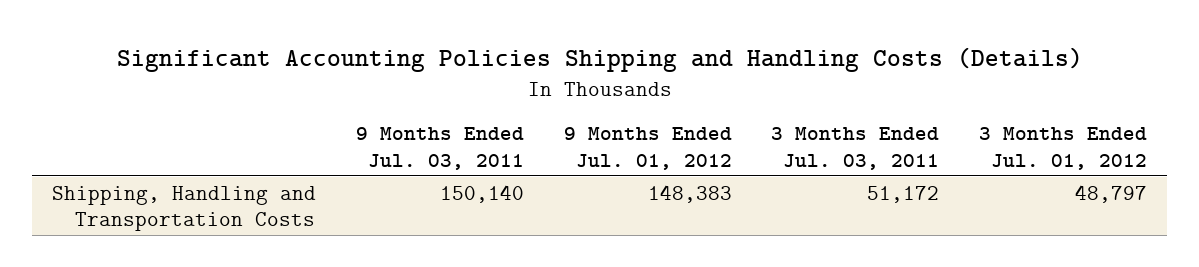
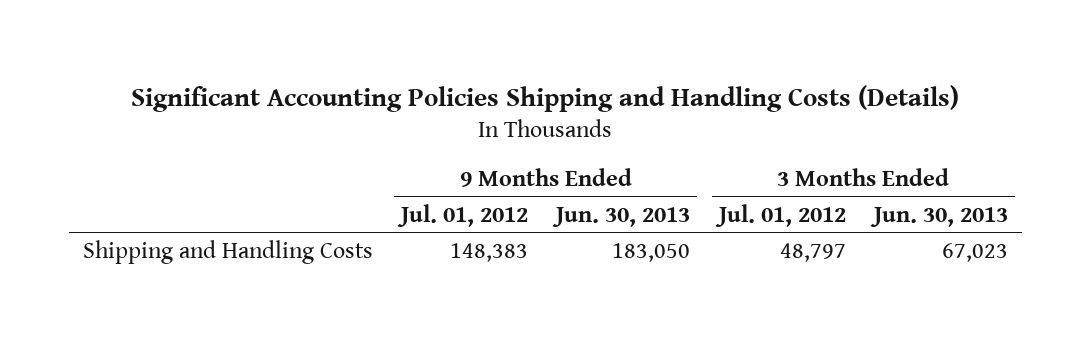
[355,127,524,170] 9 Months Ended Jul. 03, 2011 -> none
[771,127,940,170] 3 Months Ended Jul. 03, 2011 -> none
none -> [552,206,691,227] Jun. 30, 2013
none -> [869,206,1008,227] Jun. 30, 2013
[51,185,316,231] Shipping, Handling and Transportation Costs -> [83,240,374,265] Shipping and Handling Costs

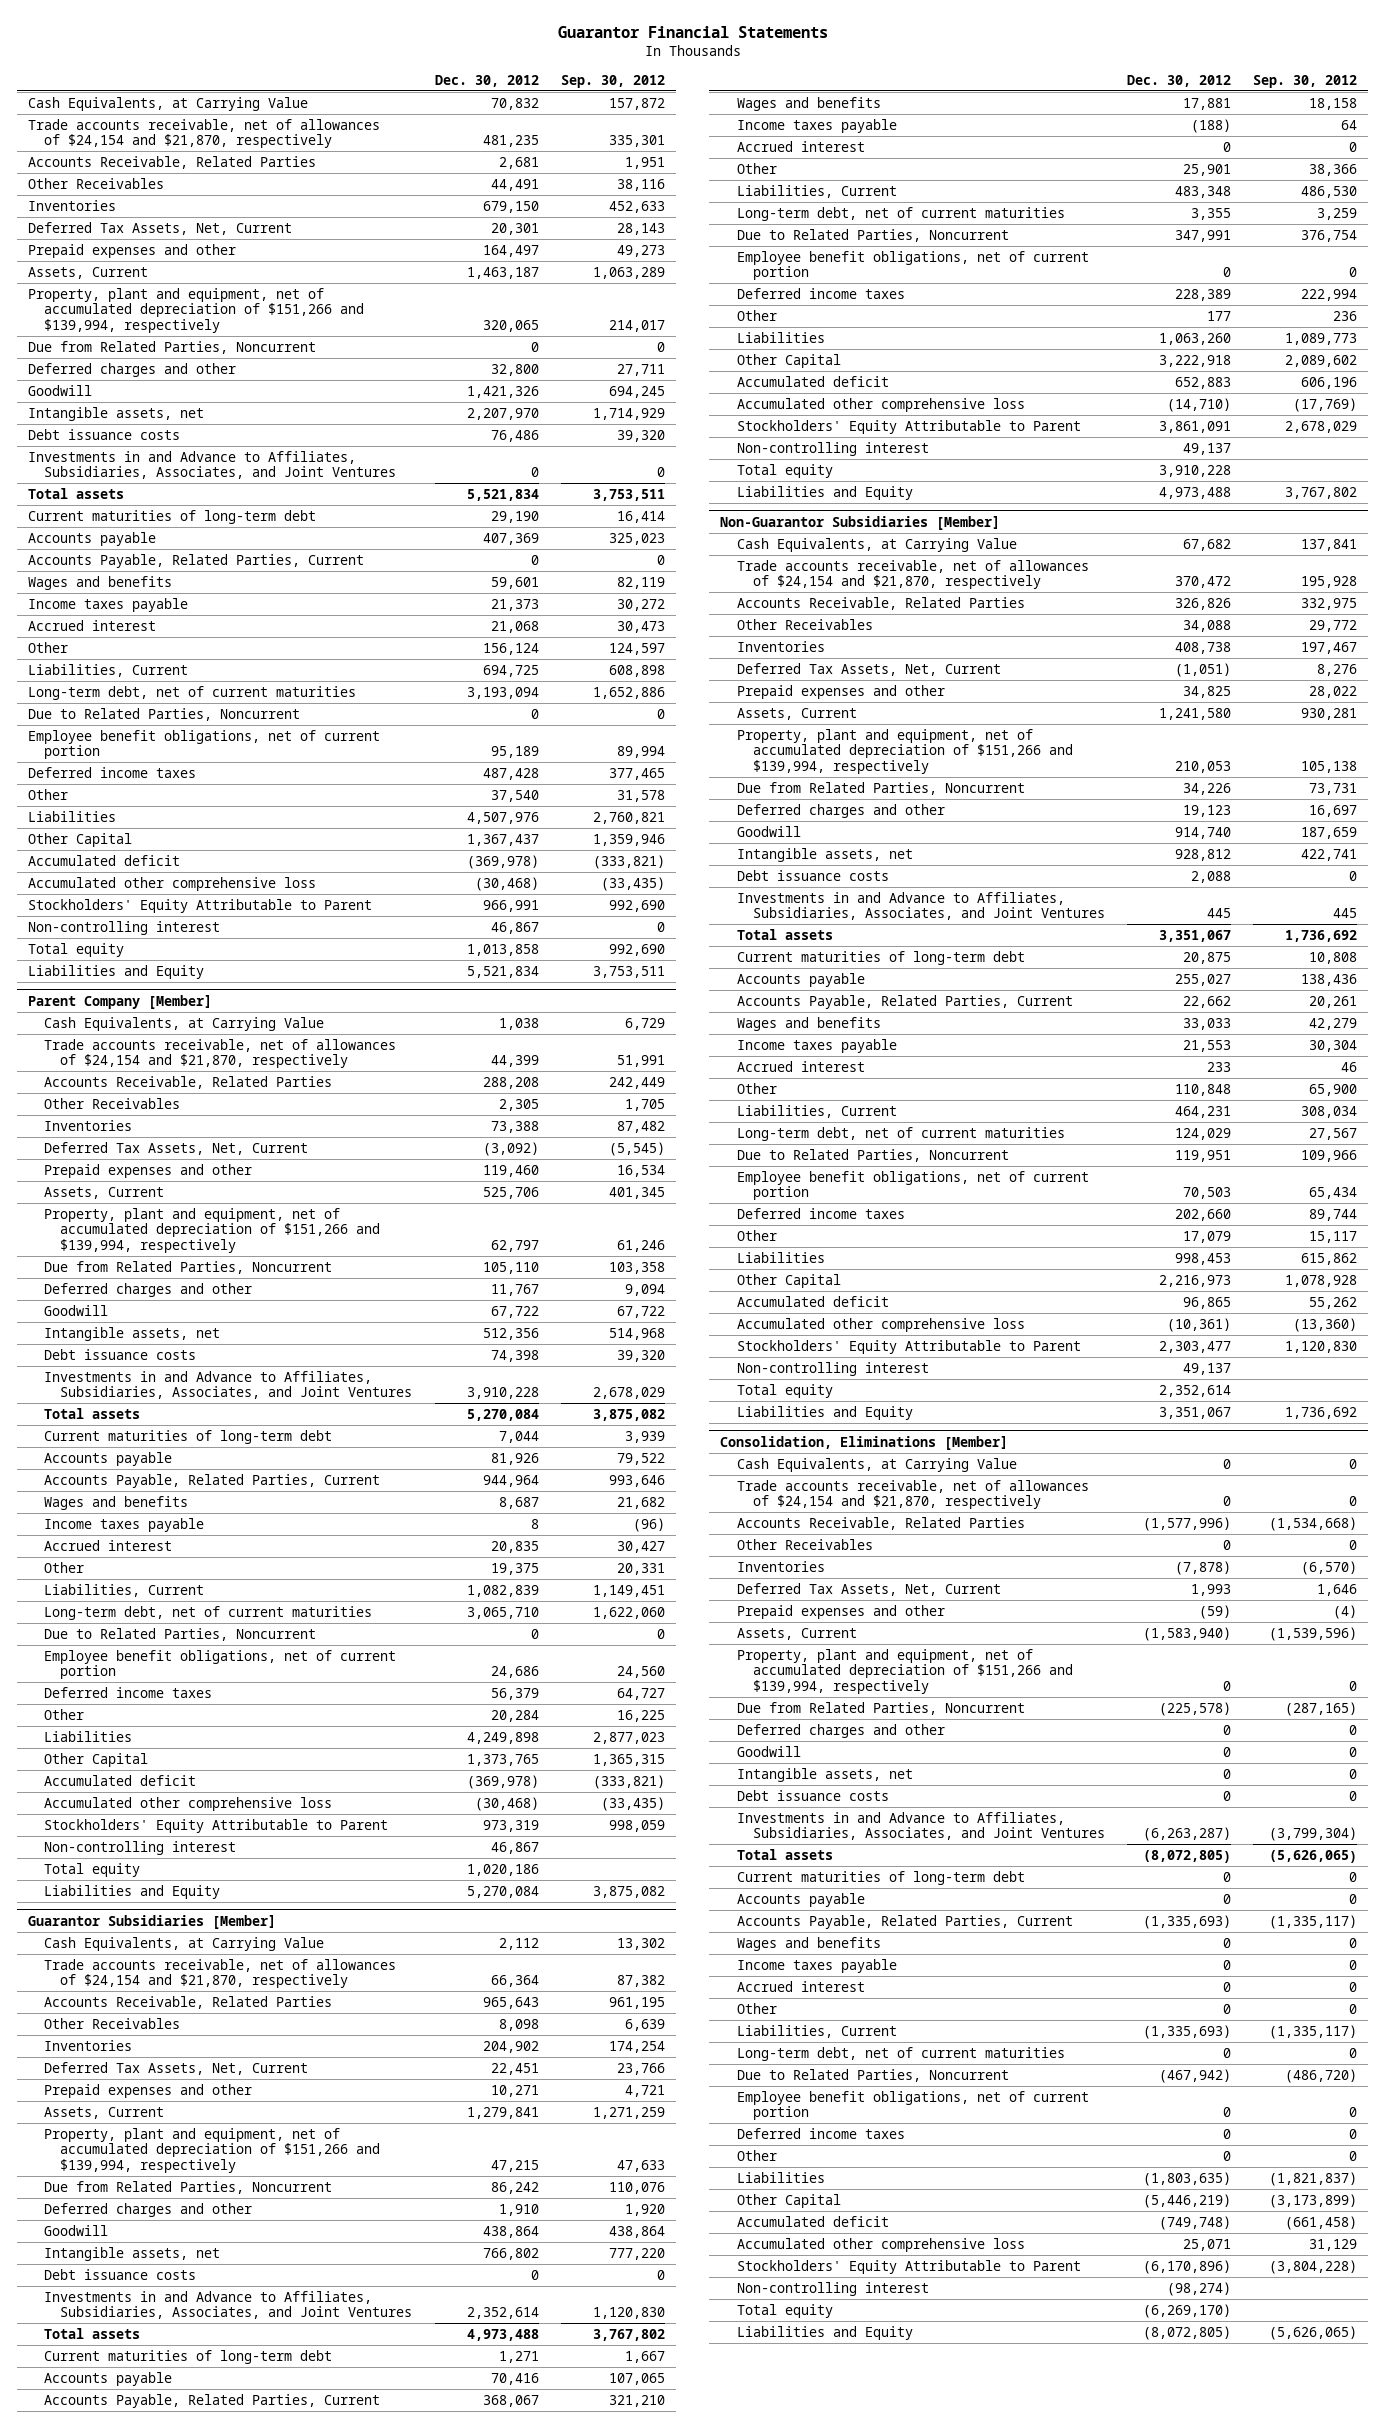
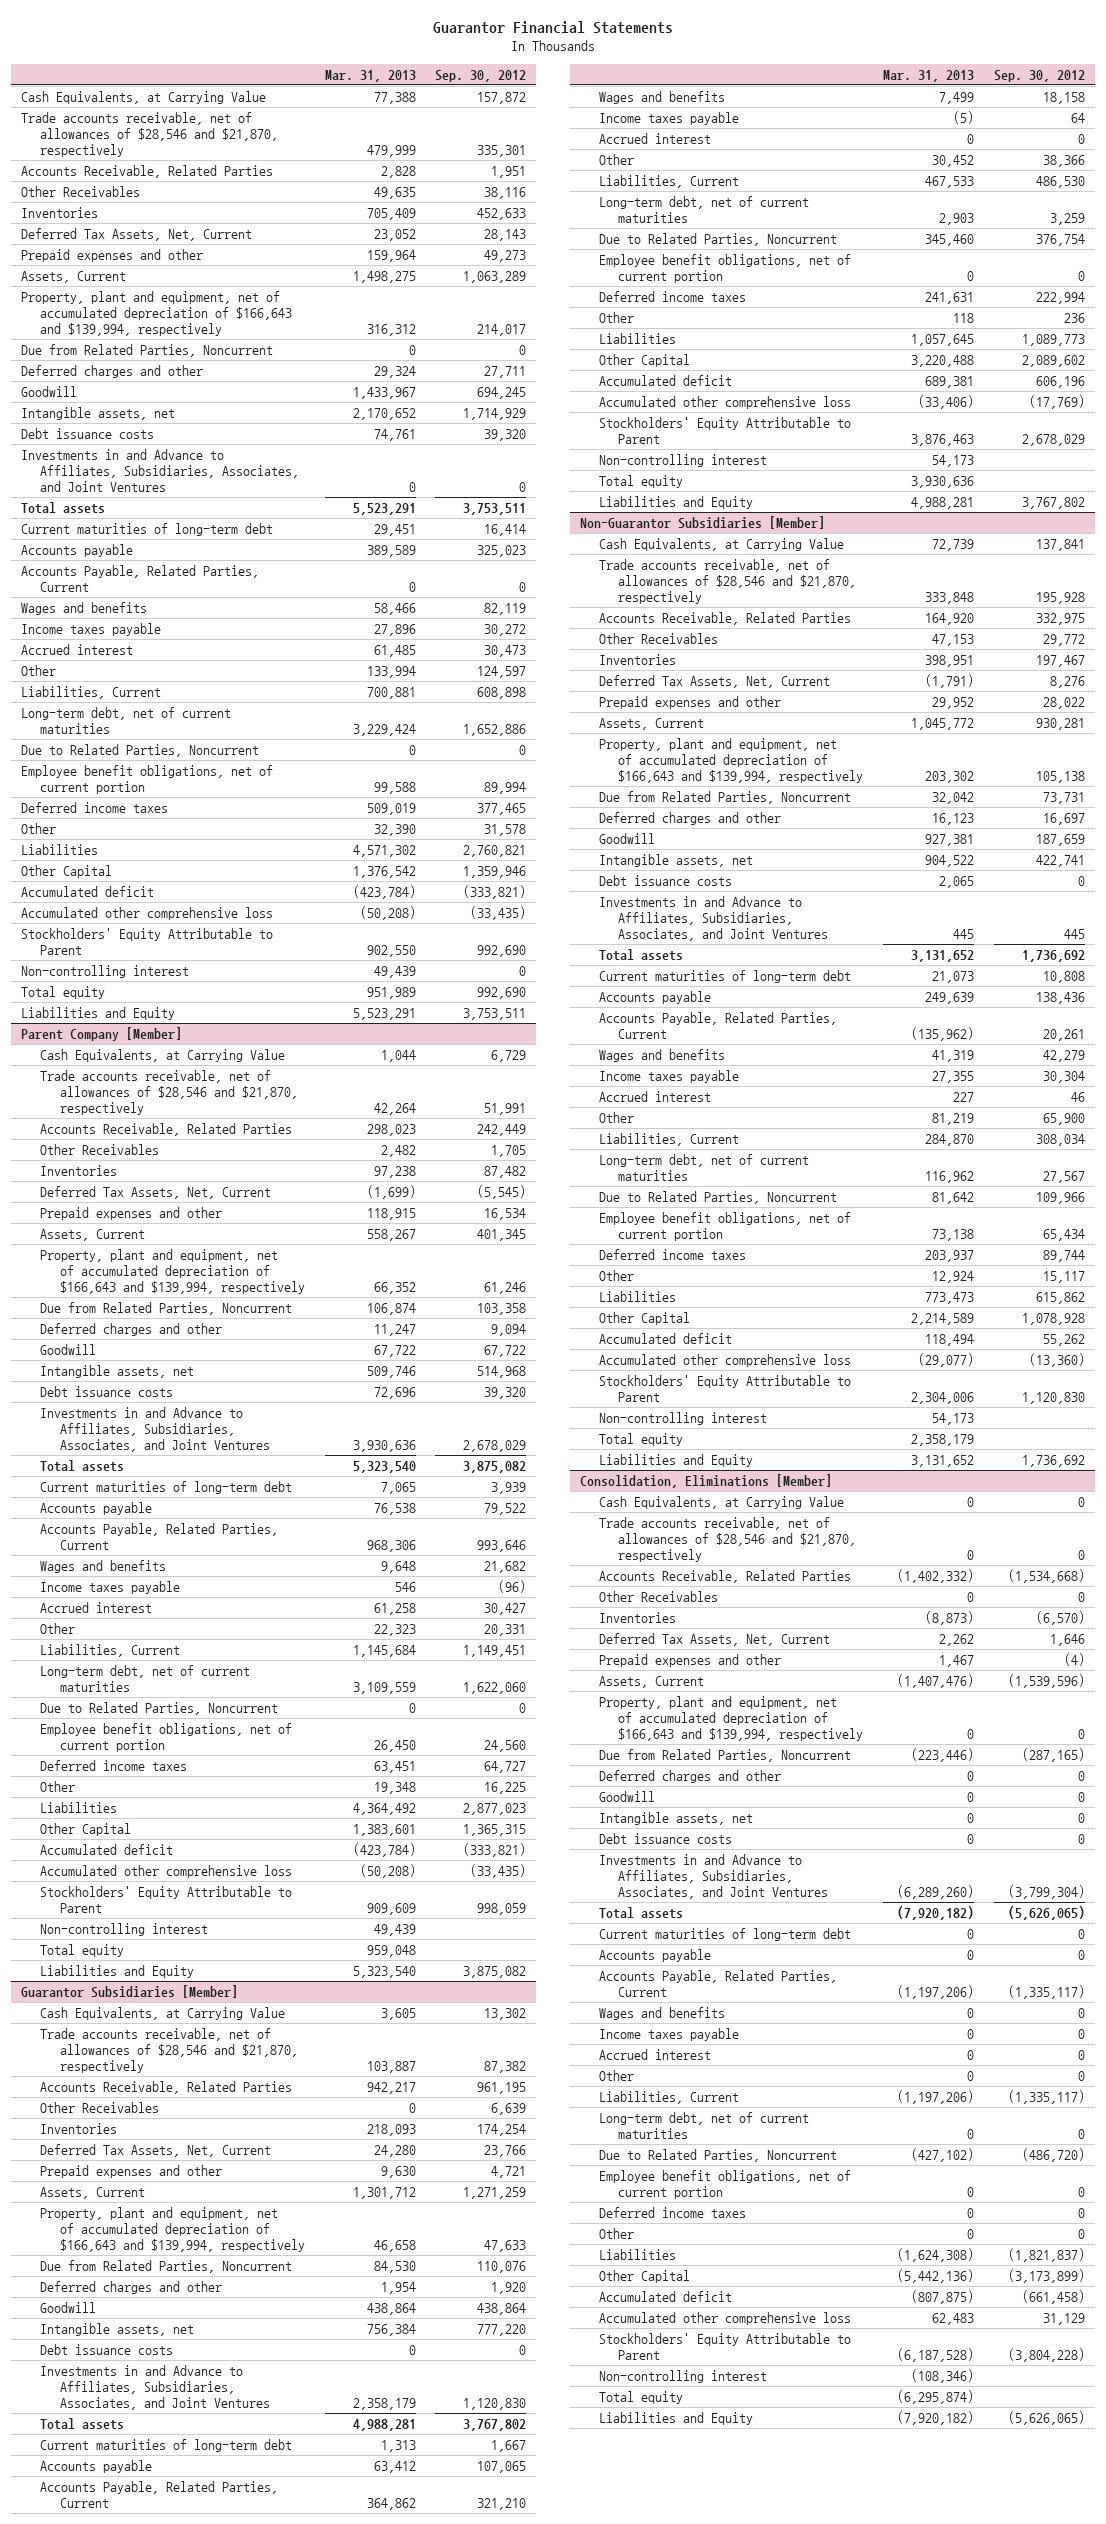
[434,74,539,87] Dec. 30, 2012 -> none
none -> [324,69,416,82] Mar. 31, 2013
[27,118,380,149] Trade accounts receivable, net of allowances of $24,154 and $21,870, respectively -> [21,111,279,157] Trade accounts receivable, net of allowances of $28,546 and $21,870, respectively
[27,287,365,334] Property, plant and equipment, net of accumulated depreciation of $151,266 and $139,994, respectively -> [21,290,293,336] Property, plant and equipment, net of accumulated depreciation of $166,643 and $139,994, respectively
[44,1038,397,1069] Trade accounts receivable, net of allowances of $24,154 and $21,870, respectively -> [40,1069,298,1115] Trade accounts receivable, net of allowances of $28,546 and $21,870, respectively
[44,1207,381,1254] Property, plant and equipment, net of accumulated depreciation of $151,266 and $139,994, respectively -> [40,1248,305,1294] Property, plant and equipment, net of accumulated depreciation of $166,643 and $139,994, respectively
[44,1958,397,1989] Trade accounts receivable, net of allowances of $24,154 and $21,870, respectively -> [40,2027,298,2073] Trade accounts receivable, net of allowances of $28,546 and $21,870, respectively
[44,2127,381,2174] Property, plant and equipment, net of accumulated depreciation of $151,266 and $139,994, respectively -> [40,2206,305,2252] Property, plant and equipment, net of accumulated depreciation of $166,643 and $139,994, respectively
[736,559,1089,590] Trade accounts receivable, net of allowances of $24,154 and $21,870, respectively -> [598,558,857,604] Trade accounts receivable, net of allowances of $28,546 and $21,870, respectively
[736,728,1074,775] Property, plant and equipment, net of accumulated depreciation of $151,266 and $139,994, respectively -> [598,737,864,783] Property, plant and equipment, net of accumulated depreciation of $166,643 and $139,994, respectively
[736,1479,1089,1510] Trade accounts receivable, net of allowances of $24,154 and $21,870, respectively -> [598,1516,857,1562] Trade accounts receivable, net of allowances of $28,546 and $21,870, respectively
[736,1648,1074,1695] Property, plant and equipment, net of accumulated depreciation of $151,266 and $139,994, respectively -> [598,1695,864,1741] Property, plant and equipment, net of accumulated depreciation of $166,643 and $139,994, respectively

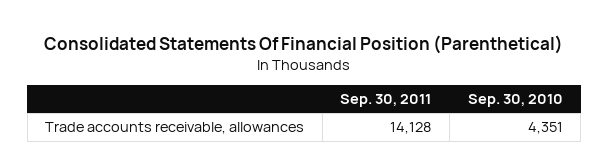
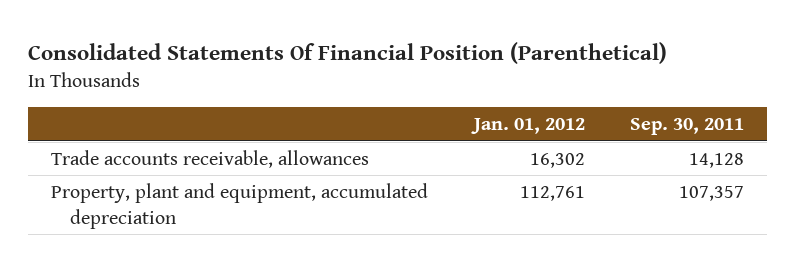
[467,94,563,108] Sep. 30, 2010 -> none
none -> [470,118,585,135] Jan. 01, 2012
none -> [51,182,429,229] Property, plant and equipment, accumulated depreciation

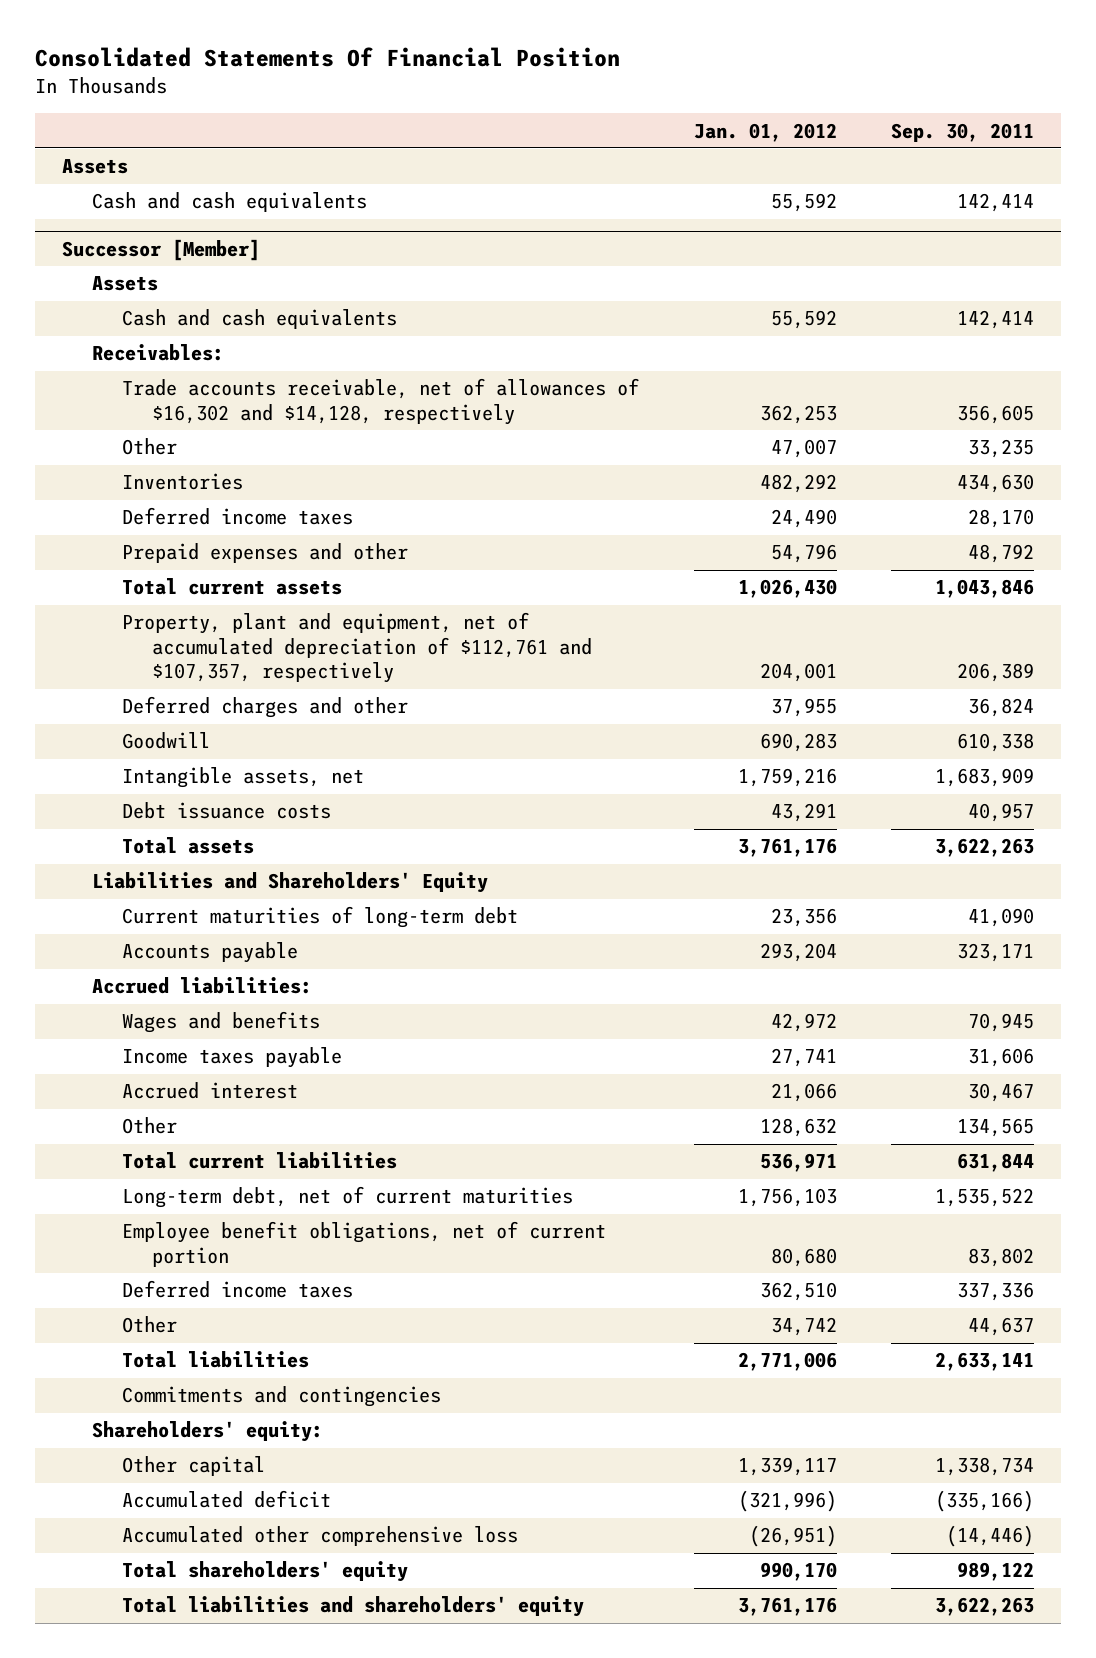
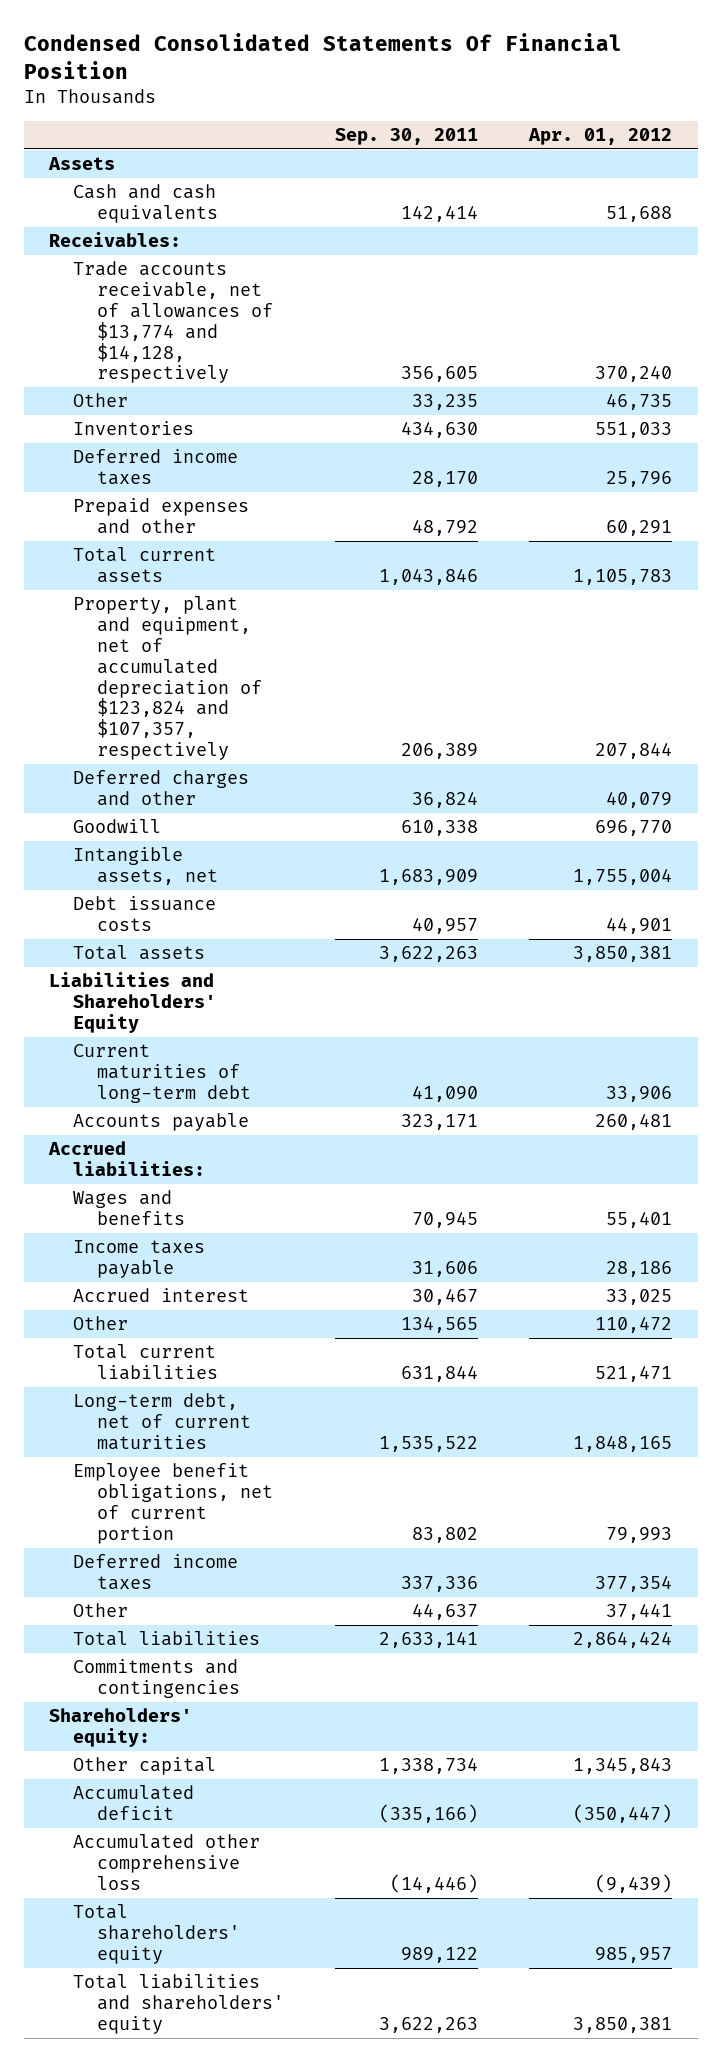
[35,47,621,68] Consolidated Statements Of Financial Position -> [23,33,622,79] Condensed Consolidated Statements Of Financial Position
[693,122,837,142] Jan. 01, 2012 -> none
none -> [528,127,673,145] Apr. 01, 2012
[62,238,261,261] Successor [Member] -> none
[92,276,159,292] Assets -> none
[122,309,398,330] Cash and cash equivalents -> none
[122,378,640,425] Trade accounts receivable, net of allowances of $16,302 and $14,128, respectively -> [73,261,273,384] Trade accounts receivable, net of allowances of $13,774 and $14,128, respectively
[122,612,593,684] Property, plant and equipment, net of accumulated depreciation of $112,761 and $107,357, respectively -> [73,596,262,761] Property, plant and equipment, net of accumulated depreciation of $123,824 and $107,357, respectively

